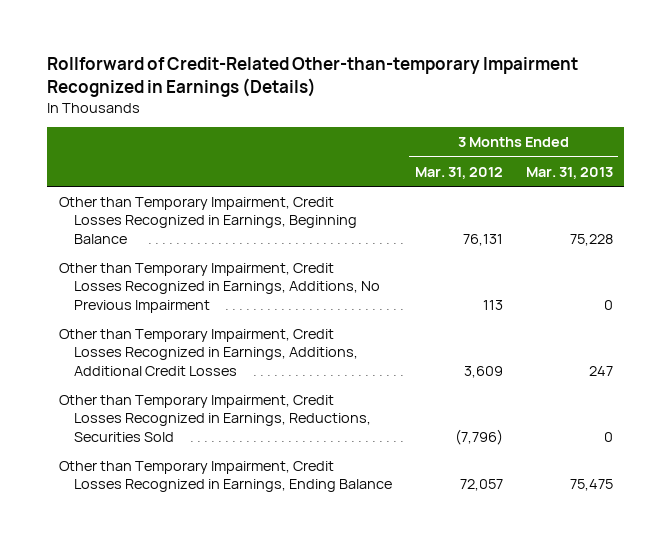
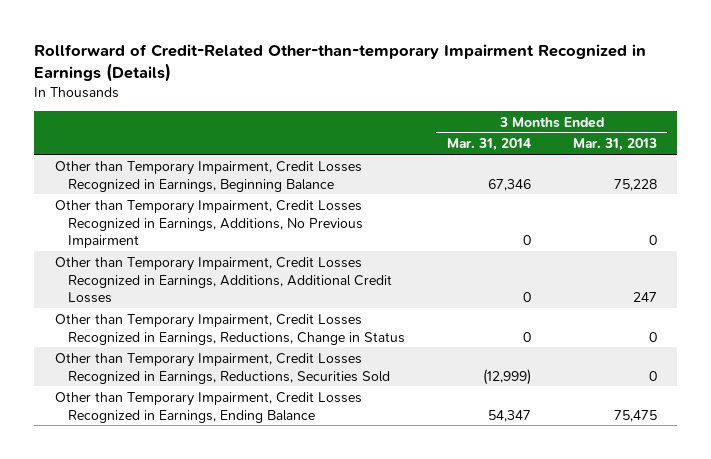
[414,166,503,179] Mar. 31, 2012 -> none
none -> [446,138,531,152] Mar. 31, 2014
none -> [54,313,405,345] Other than Temporary Impairment, Credit Losses Recognized in Earnings, Reductions, Change in Status

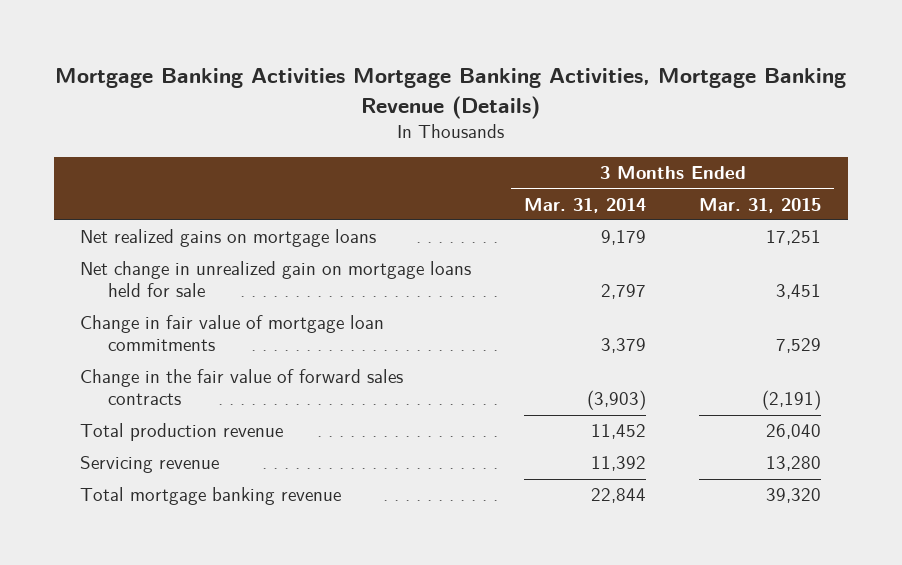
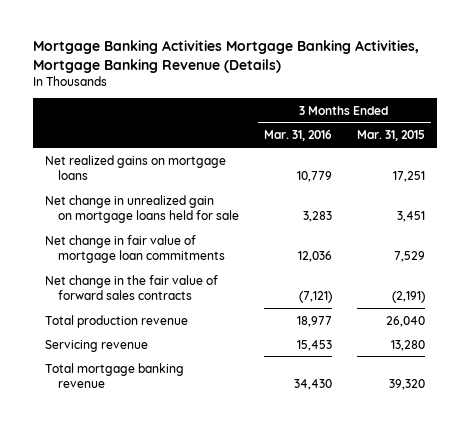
[524,197,647,213] Mar. 31, 2014 -> none
none -> [264,130,333,142] Mar. 31, 2016
[80,315,385,352] Change in fair value of mortgage loan commitments -> [44,234,226,264] Net change in fair value of mortgage loan commitments
[80,369,404,406] Change in the fair value of forward sales contracts -> [44,274,218,301] Net change in the fair value of forward sales contracts

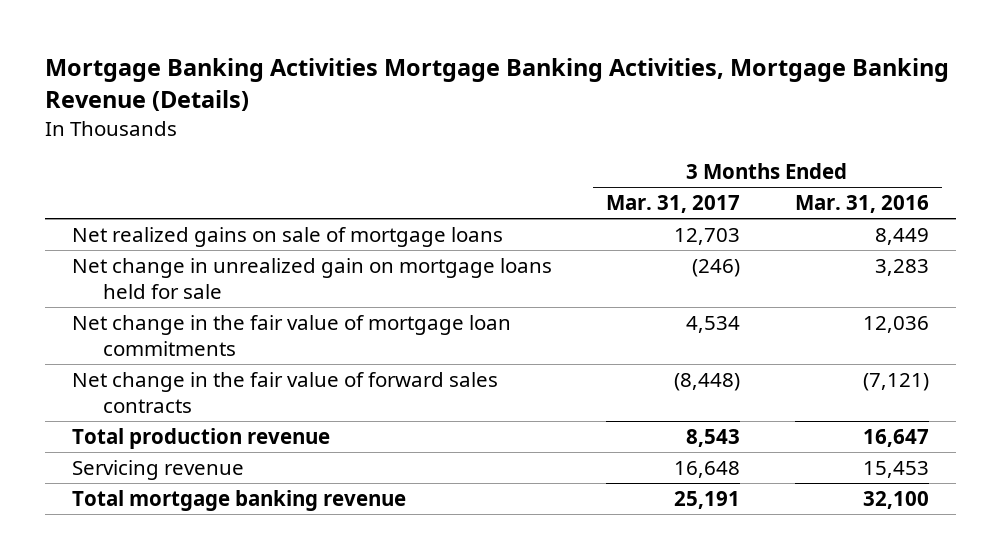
[356,130,425,142] Mar. 31, 2015 -> none
none -> [606,195,741,214] Mar. 31, 2017
[44,154,226,181] Net realized gains on mortgage loans -> [71,226,503,247] Net realized gains on sale of mortgage loans
[297,171,333,183] 10,779 -> [874,227,929,245] 8,449
[44,234,226,264] Net change in fair value of mortgage loan commitments -> [71,314,511,356] Net change in the fair value of mortgage loan commitments
[297,315,333,327] 18,977 -> [862,428,929,447] 16,647
[294,379,333,391] 34,430 -> [862,490,929,509] 32,100

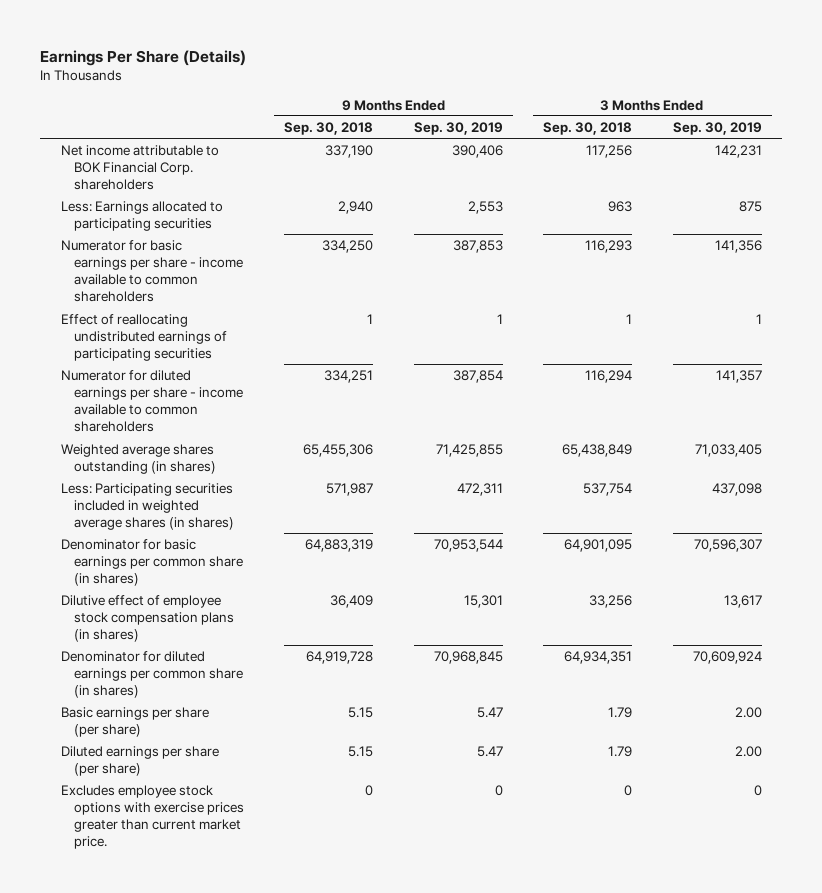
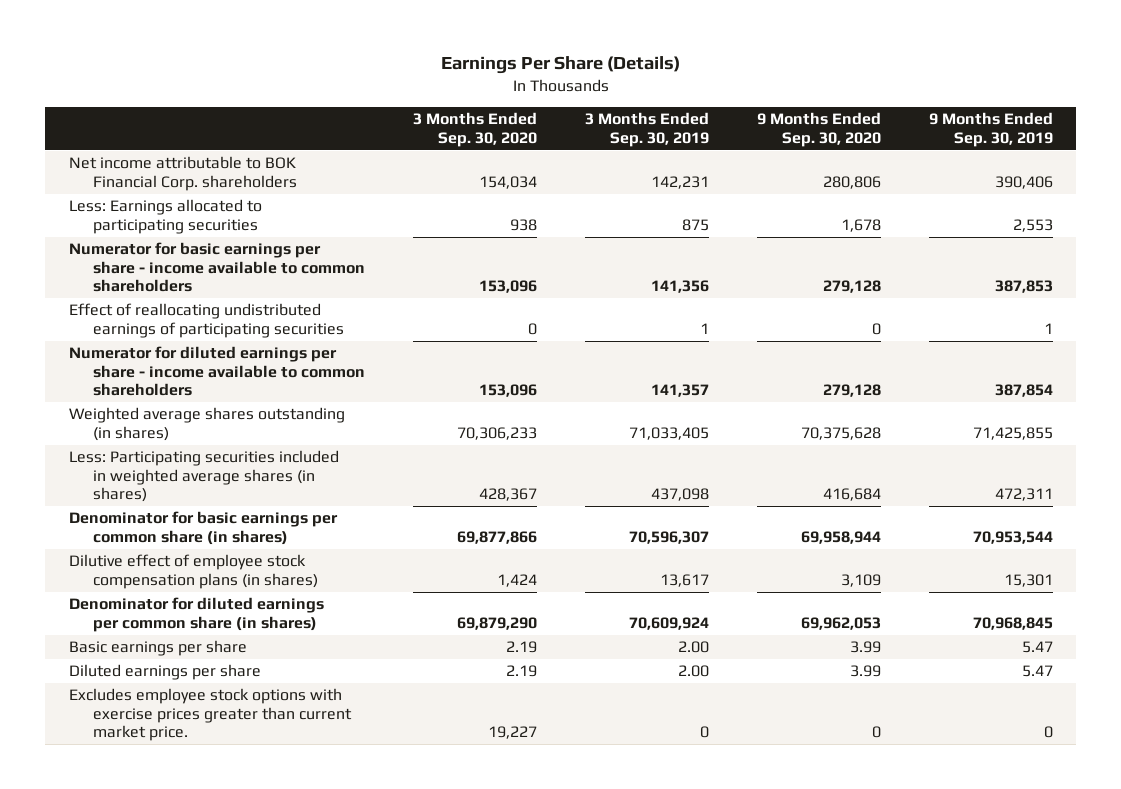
[284,121,374,135] Sep. 30, 2018 -> none
[543,121,633,135] Sep. 30, 2018 -> none
none -> [413,112,538,147] 3 Months Ended Sep. 30, 2020
none -> [756,112,881,147] 9 Months Ended Sep. 30, 2020
[60,706,209,738] Basic earnings per share (per share) -> [68,640,247,657] Basic earnings per share
[60,745,219,777] Diluted earnings per share (per share) -> [68,664,261,681] Diluted earnings per share

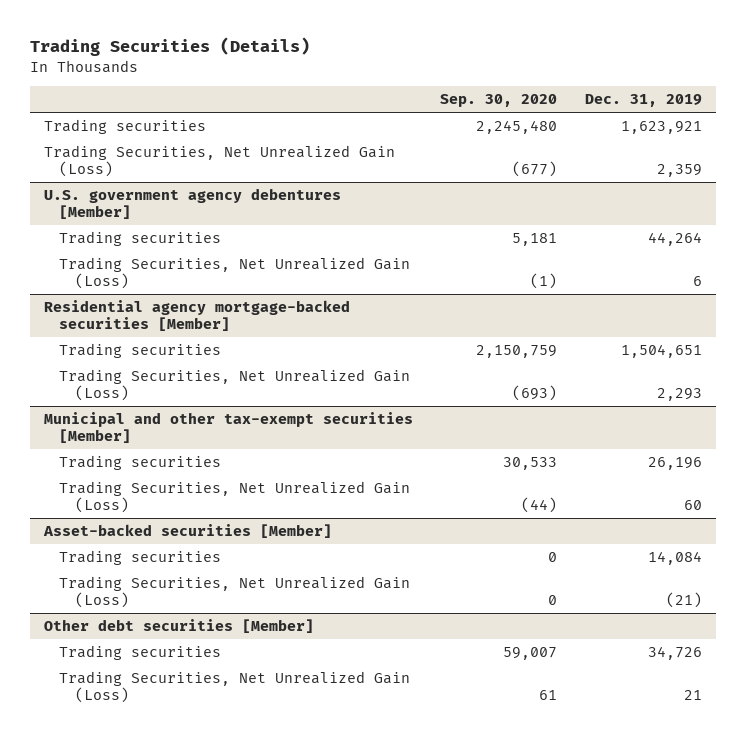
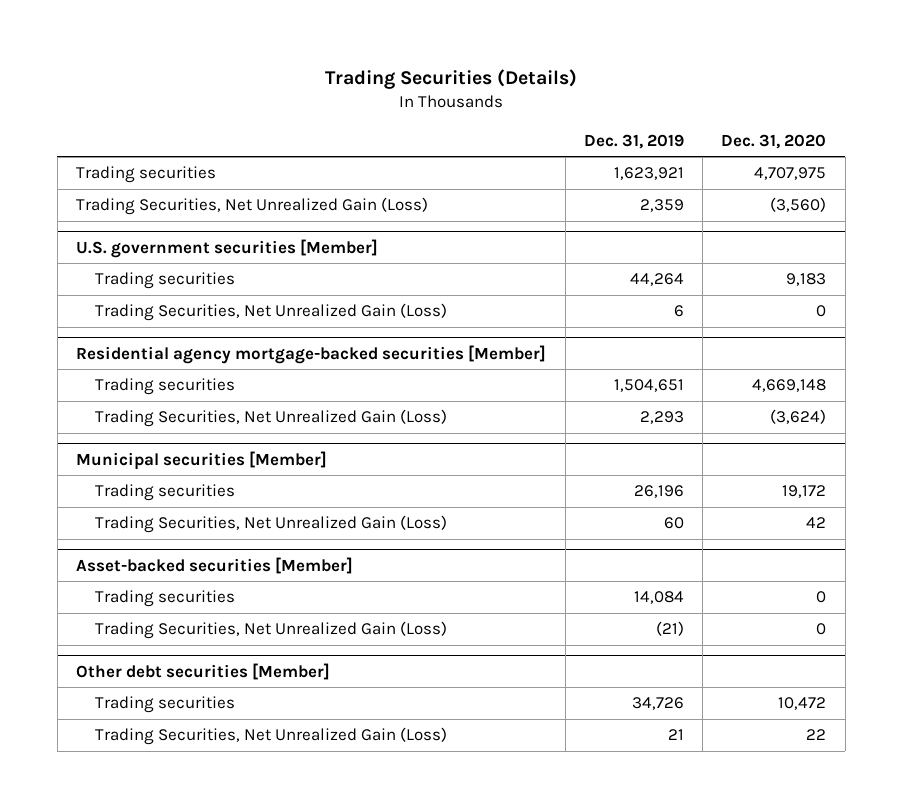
[440,94,558,108] Sep. 30, 2020 -> none
none -> [721,133,827,149] Dec. 31, 2020
[43,188,341,219] U.S. government agency debentures [Member] -> [76,238,379,258] U.S. government securities [Member]
[43,412,413,443] Municipal and other tax-exempt securities [Member] -> [76,450,328,470] Municipal securities [Member]

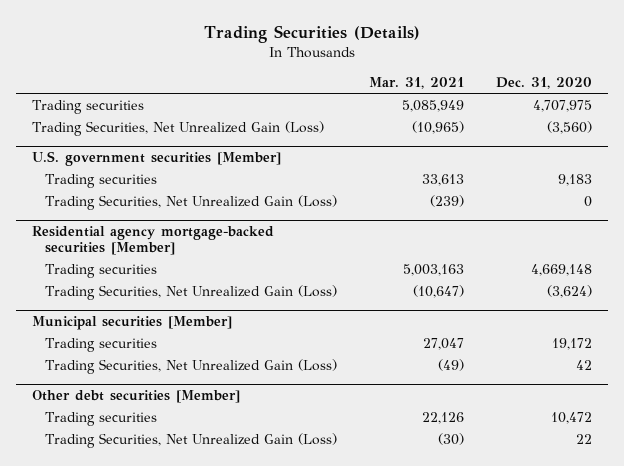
[583,133,684,149] Dec. 31, 2019 -> none
none -> [368,77,464,90] Mar. 31, 2021
[76,556,354,574] Asset-backed securities [Member] -> none
[94,590,235,608] Trading securities -> none
[94,621,447,640] Trading Securities, Net Unrealized Gain (Loss) -> none

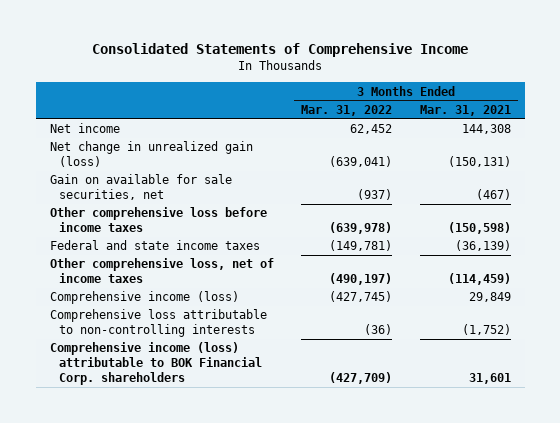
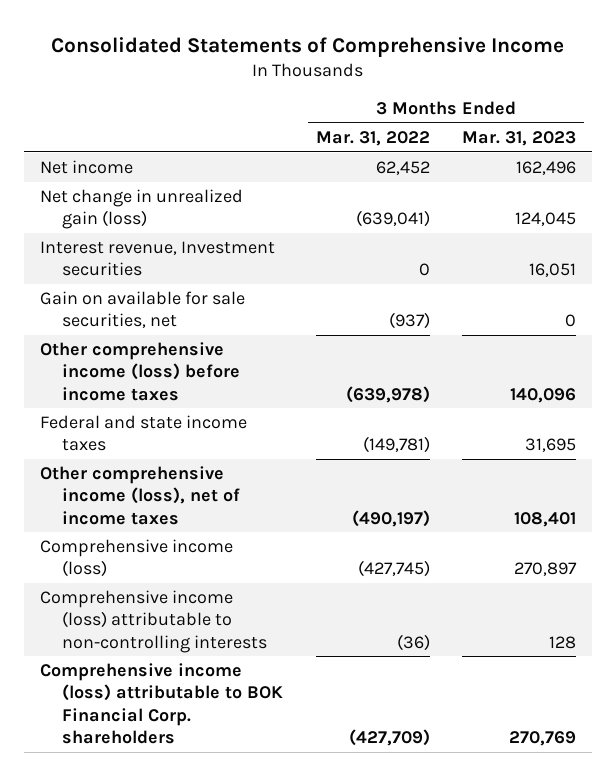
[419,104,511,116] Mar. 31, 2021 -> none
none -> [462,130,577,146] Mar. 31, 2023
none -> [39,241,275,277] Interest revenue, Investment securities
[49,207,267,233] Other comprehensive loss before income taxes -> [39,342,241,401] Other comprehensive income (loss) before income taxes
[49,258,274,284] Other comprehensive loss, net of income taxes -> [39,466,241,525] Other comprehensive income (loss), net of income taxes
[49,309,267,338] Comprehensive loss attributable to non-controlling interests -> [39,590,268,653] Comprehensive income (loss) attributable to non-controlling interests

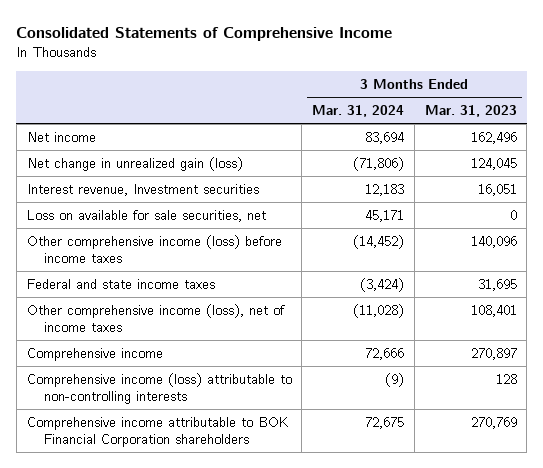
[315,130,430,146] Mar. 31, 2022 -> none
none -> [312,104,405,117] Mar. 31, 2024
[39,291,245,329] Gain on available for sale securities, net -> [26,209,266,222] Loss on available for sale securities, net
[39,539,233,578] Comprehensive income (loss) -> [26,347,163,361] Comprehensive income
[39,663,284,744] Comprehensive income (loss) attributable to BOK Financial Corp. shareholders -> [26,416,289,447] Comprehensive income attributable to BOK Financial Corporation shareholders

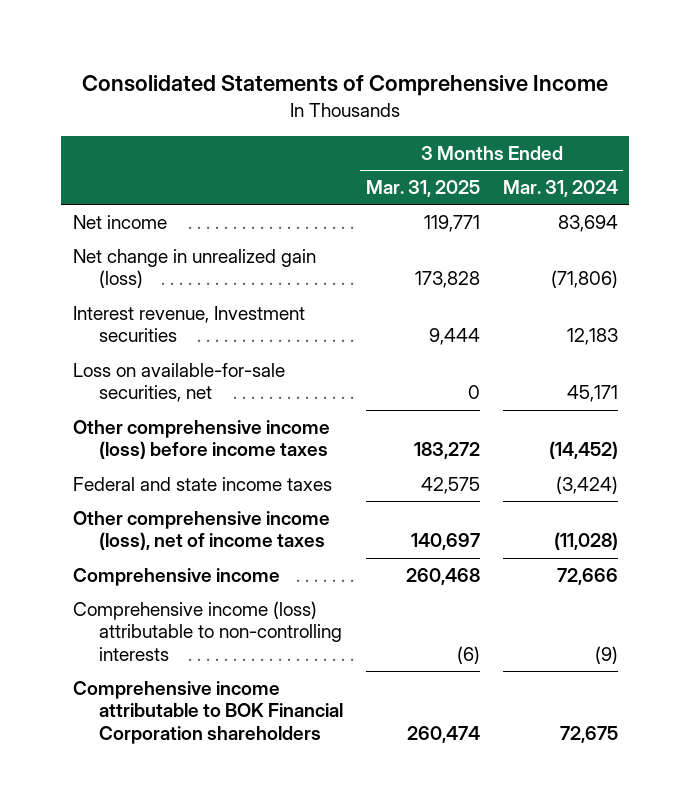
[424,104,517,117] Mar. 31, 2023 -> none
none -> [365,180,480,198] Mar. 31, 2025
[26,209,266,222] Loss on available for sale securities, net -> [72,363,285,403] Loss on available-for-sale securities, net

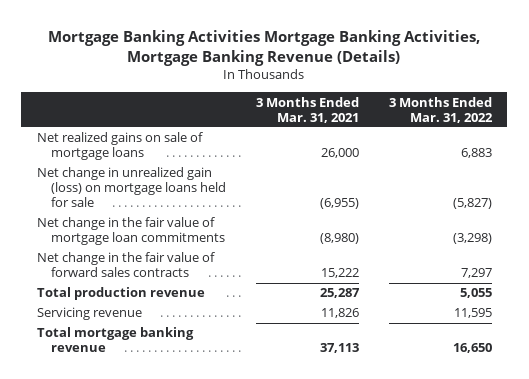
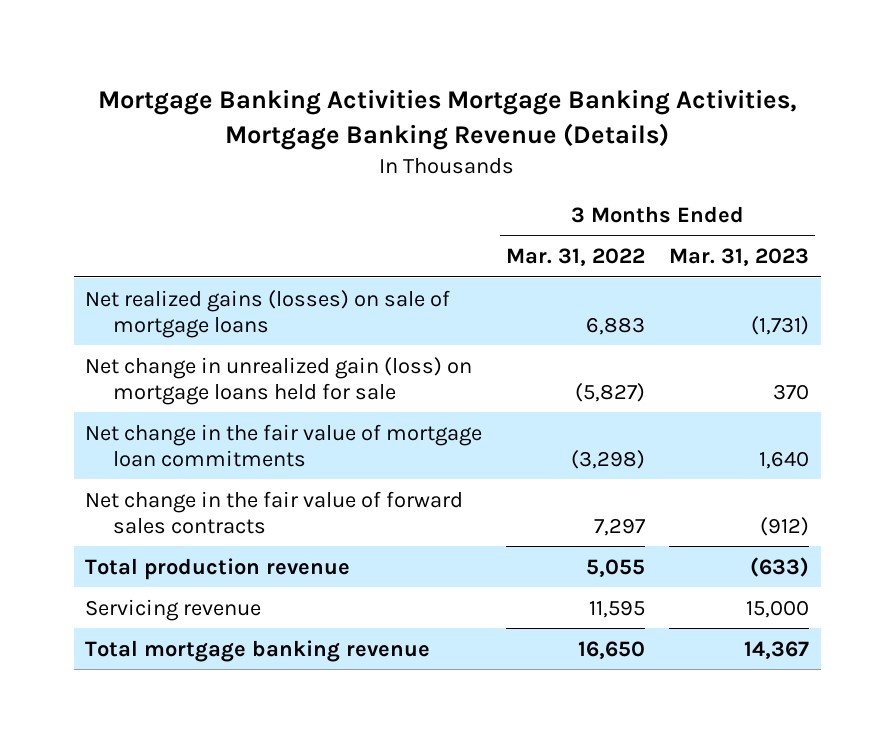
[255,96,359,123] 3 Months Ended Mar. 31, 2021 -> none
none -> [668,248,809,267] Mar. 31, 2023
[36,132,203,161] Net realized gains on sale of mortgage loans -> [85,289,451,338] Net realized gains (losses) on sale of mortgage loans

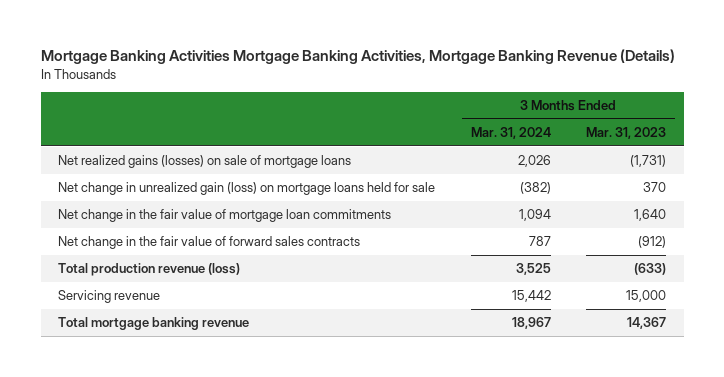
[506,248,646,267] Mar. 31, 2022 -> none
none -> [470,126,551,139] Mar. 31, 2024
[85,557,351,580] Total production revenue -> [58,263,241,277] Total production revenue (loss)

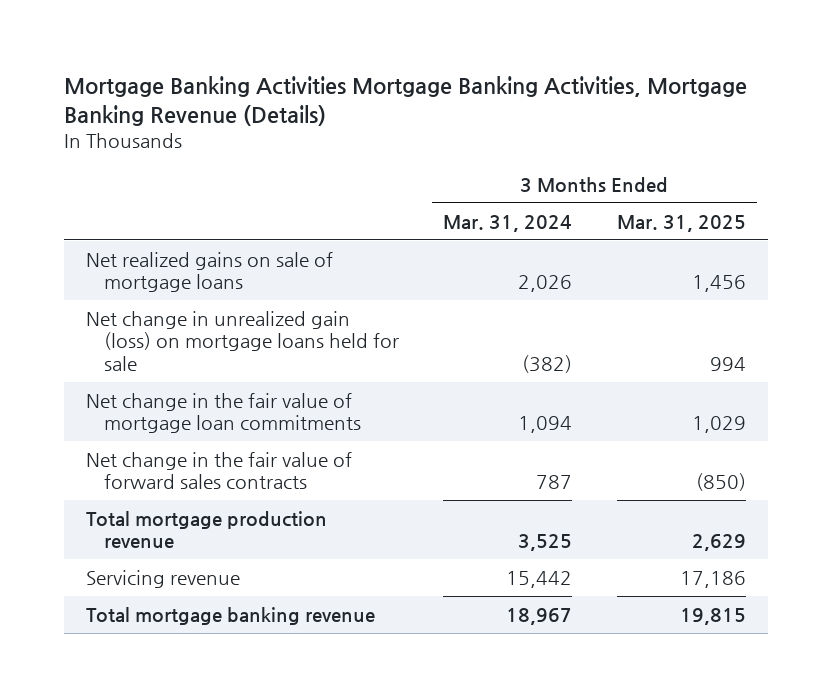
[586,126,667,139] Mar. 31, 2023 -> none
none -> [616,214,746,232] Mar. 31, 2025
[58,155,352,169] Net realized gains (losses) on sale of mortgage loans -> [86,251,334,293] Net realized gains on sale of mortgage loans
[58,263,241,277] Total production revenue (loss) -> [86,510,328,549] Total mortgage production revenue

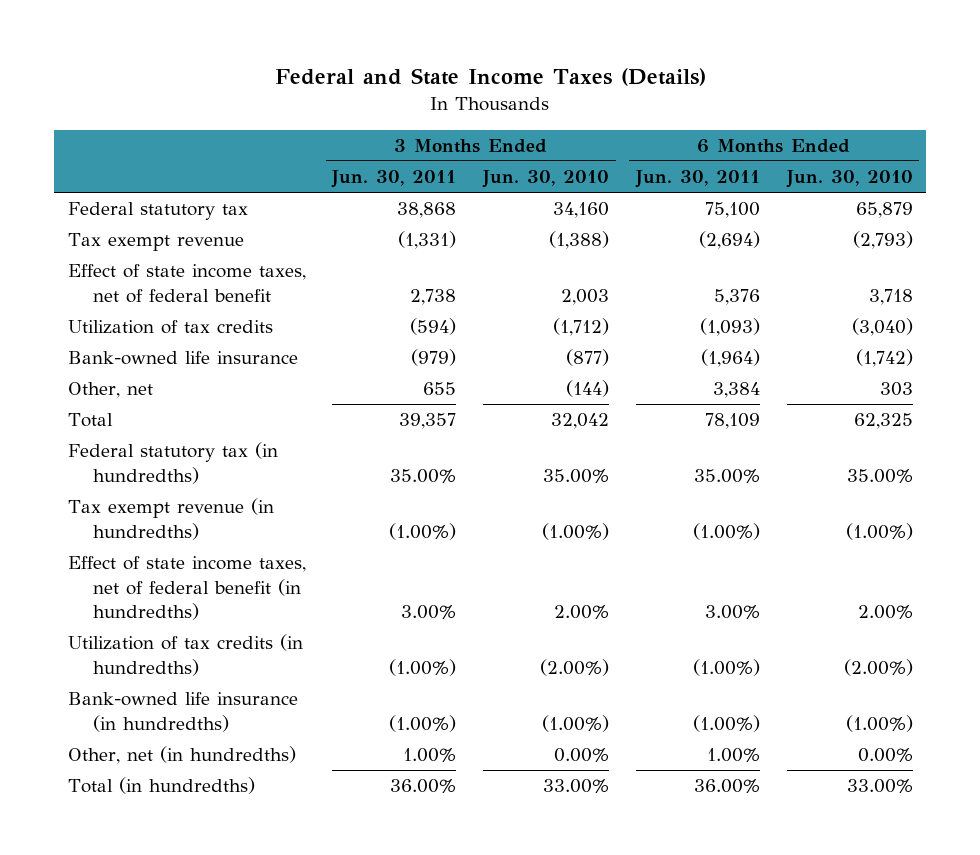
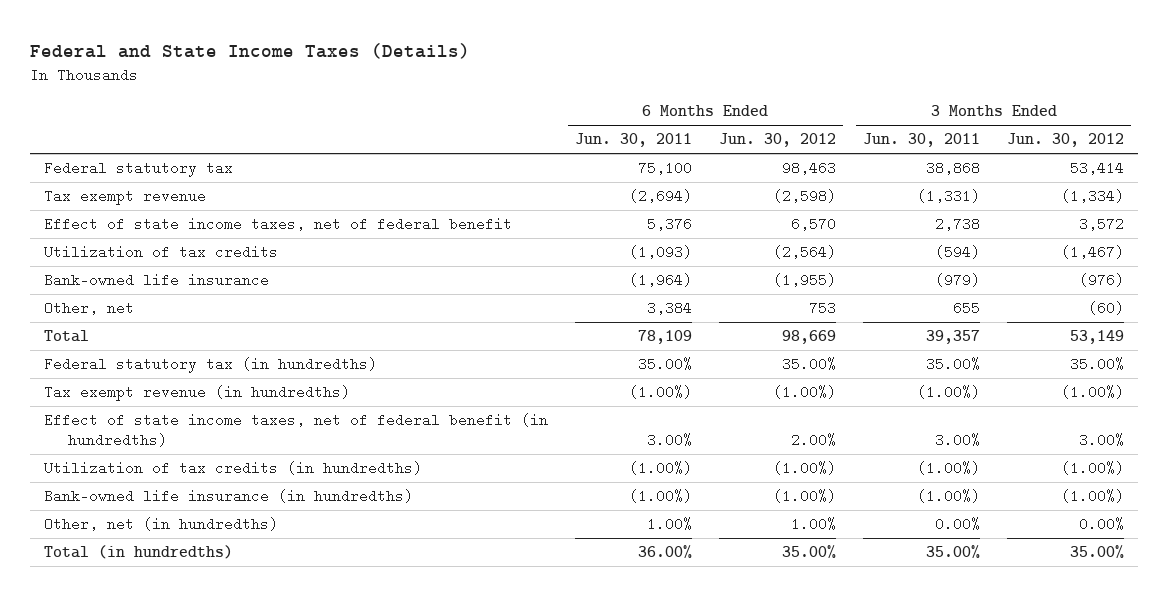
[482,170,610,189] Jun. 30, 2010 -> none
[785,170,913,189] Jun. 30, 2010 -> none
none -> [718,133,836,148] Jun. 30, 2012
none -> [1007,133,1125,148] Jun. 30, 2012
[403,748,457,763] 1.00% -> [935,517,981,532] 0.00%
[390,779,457,794] 36.00% -> [926,545,981,559] 35.00%

